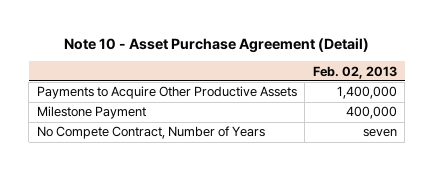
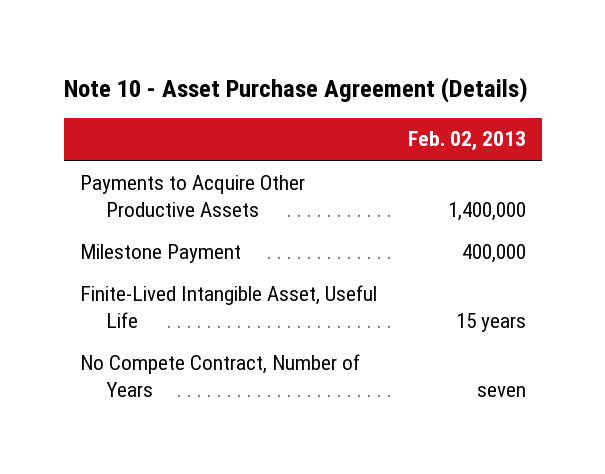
[63,37,369,53] Note 10 - Asset Purchase Agreement (Detail) -> [63,76,528,103] Note 10 - Asset Purchase Agreement (Details)
none -> [79,284,377,328] Finite-Lived Intangible Asset, Useful Life

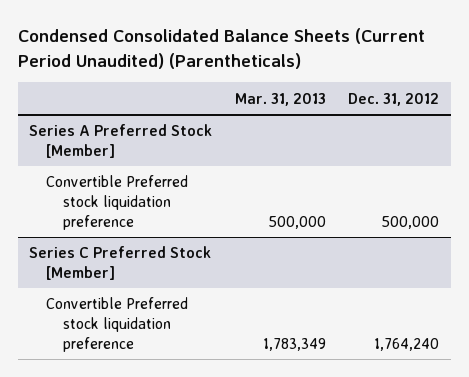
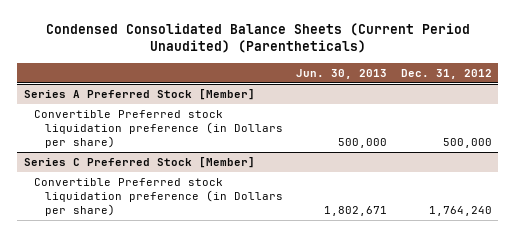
[234,92,326,106] Mar. 31, 2013 -> none
none -> [296,68,388,79] Jun. 30, 2013
[46,175,189,230] Convertible Preferred stock liquidation preference -> [34,110,283,148] Convertible Preferred stock liquidation preference (in Dollars per share)
[46,297,189,352] Convertible Preferred stock liquidation preference -> [34,178,283,216] Convertible Preferred stock liquidation preference (in Dollars per share)

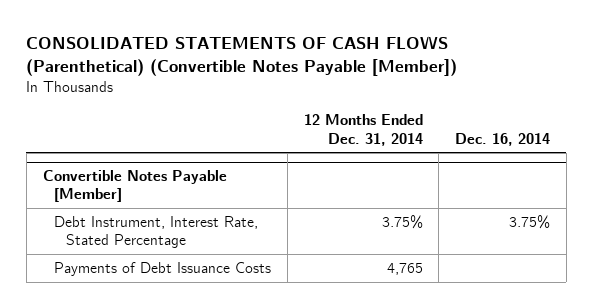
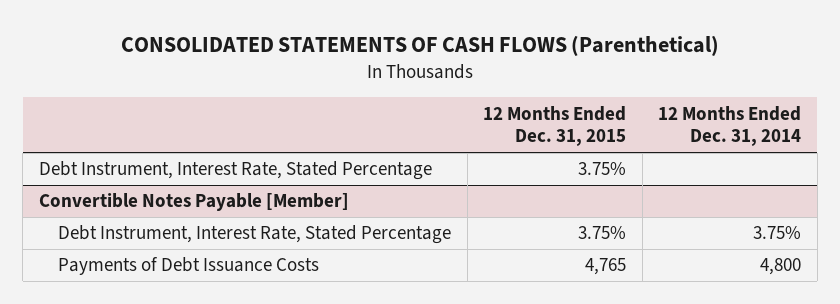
[26,36,458,76] CONSOLIDATED STATEMENTS OF CASH FLOWS (Parenthetical) (Convertible Notes Payable [Member]) -> [121,35,720,57] CONSOLIDATED STATEMENTS OF CASH FLOWS (Parenthetical)
[455,132,551,146] Dec. 16, 2014 -> none
none -> [483,105,627,147] 12 Months Ended Dec. 31, 2015
none -> [38,161,432,181] Debt Instrument, Interest Rate, Stated Percentage
[386,262,423,275] 4,765 -> [760,258,802,276] 4,800

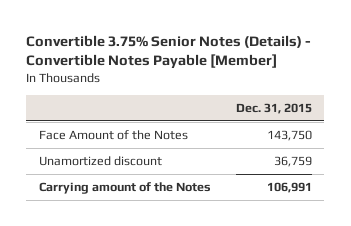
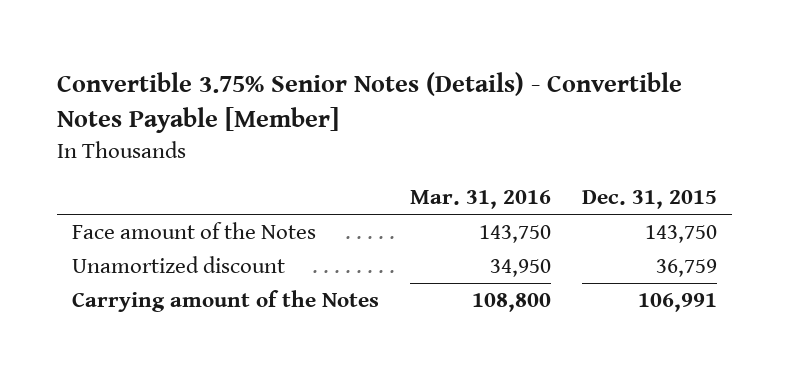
none -> [410,190,552,210] Mar. 31, 2016
[38,129,188,140] Face Amount of the Notes -> [72,221,317,239] Face amount of the Notes

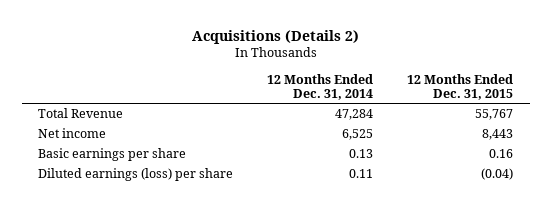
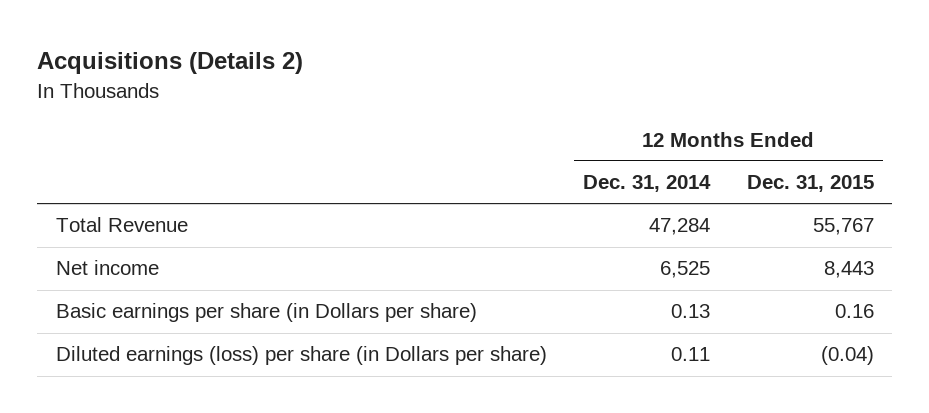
[38,148,187,162] Basic earnings per share -> [55,303,477,323] Basic earnings per share (in Dollars per share)
[38,168,234,182] Diluted earnings (loss) per share -> [55,346,547,366] Diluted earnings (loss) per share (in Dollars per share)

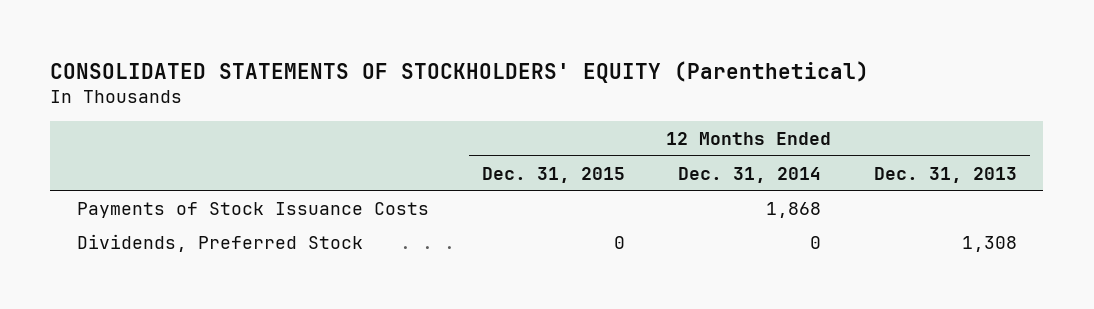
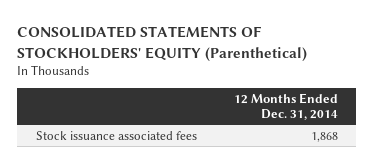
[481,166,625,183] Dec. 31, 2015 -> none
[873,166,1017,183] Dec. 31, 2013 -> none
[76,233,363,252] Dividends, Preferred Stock -> none
[76,201,429,218] Payments of Stock Issuance Costs -> [35,130,197,140] Stock issuance associated fees

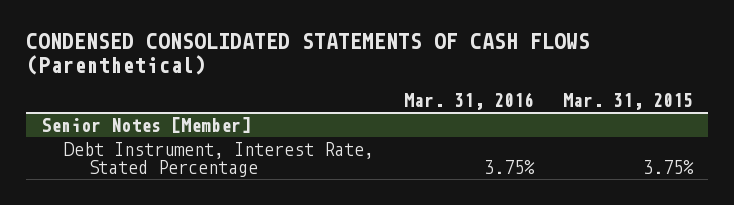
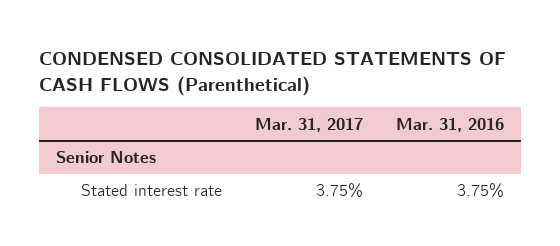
[563,93,694,111] Mar. 31, 2015 -> none
none -> [255,117,364,132] Mar. 31, 2017
[40,117,251,134] Senior Notes [Member] -> [55,151,156,164] Senior Notes
[64,142,375,177] Debt Instrument, Interest Rate, Stated Percentage -> [80,184,222,197] Stated interest rate

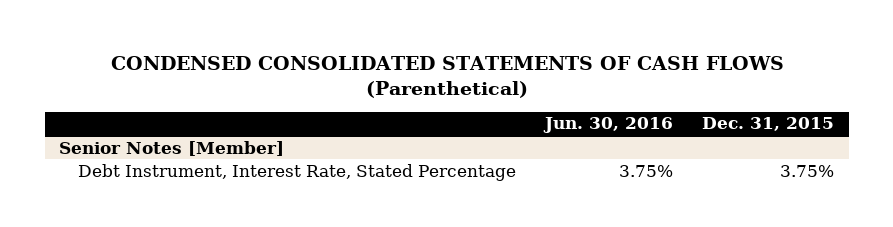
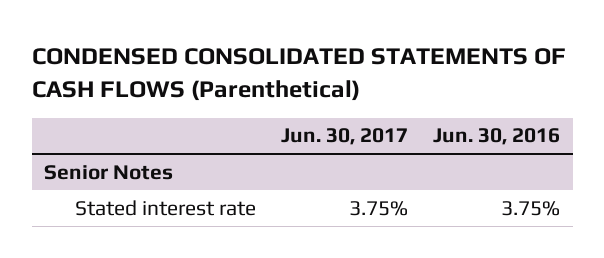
[702,117,835,132] Dec. 31, 2015 -> none
none -> [281,128,409,146] Jun. 30, 2017
[59,140,285,156] Senior Notes [Member] -> [44,164,174,180] Senior Notes
[78,163,517,181] Debt Instrument, Interest Rate, Stated Percentage -> [75,199,257,216] Stated interest rate

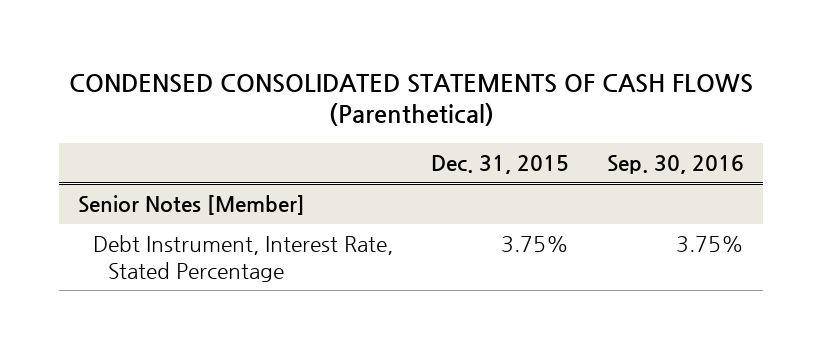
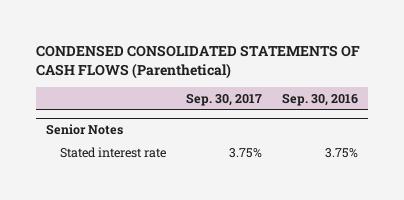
[431,154,570,174] Dec. 31, 2015 -> none
none -> [185,92,262,106] Sep. 30, 2017
[77,195,305,216] Senior Notes [Member] -> [46,124,124,136] Senior Notes
[93,235,394,282] Debt Instrument, Interest Rate, Stated Percentage -> [60,146,167,158] Stated interest rate

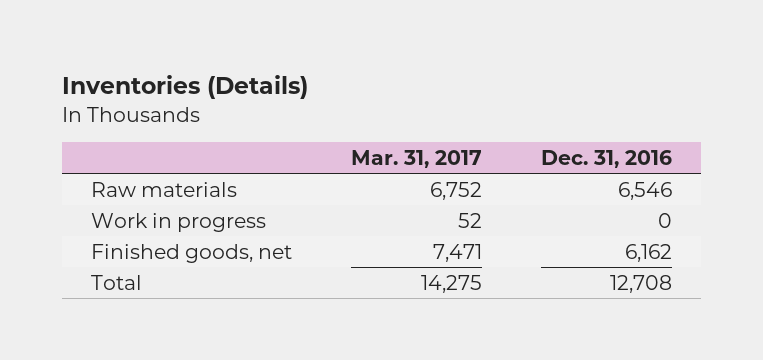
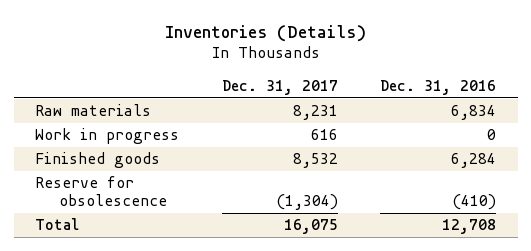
[351,149,483,168] Mar. 31, 2017 -> none
none -> [221,80,338,96] Dec. 31, 2017
[617,181,672,200] 6,546 -> [451,105,497,121] 6,834
[91,243,293,263] Finished goods, net -> [34,152,160,169] Finished goods
[624,243,672,262] 6,162 -> [451,153,497,169] 6,284
none -> [34,176,167,207] Reserve for obsolescence

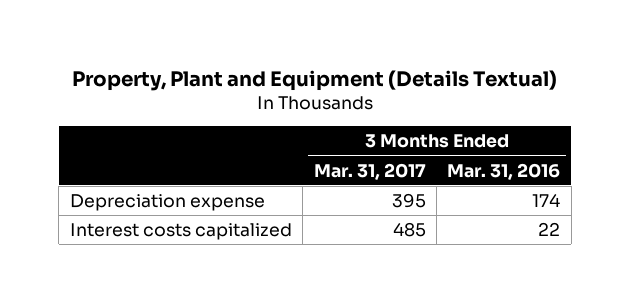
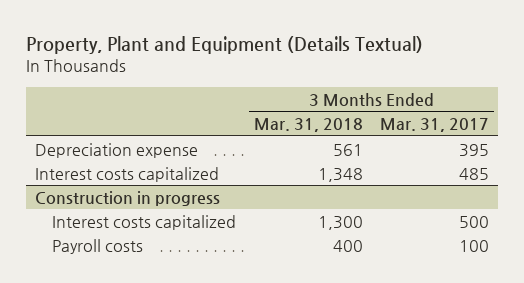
[447,162,561,180] Mar. 31, 2016 -> none
none -> [253,117,363,132] Mar. 31, 2018
none -> [34,190,220,206] Construction in progress
none -> [52,214,237,230] Interest costs capitalized
none -> [52,238,144,254] Payroll costs

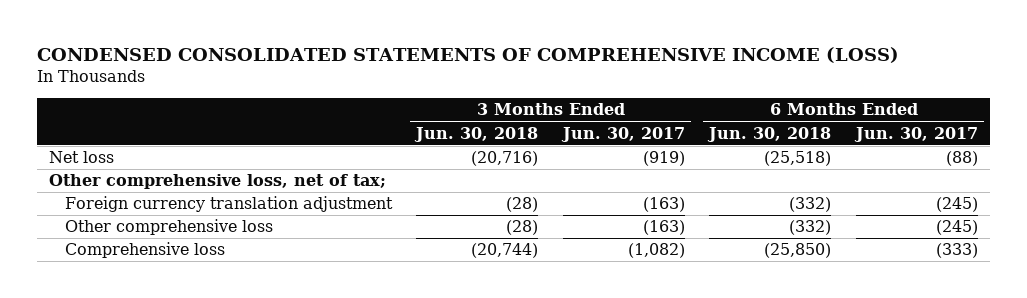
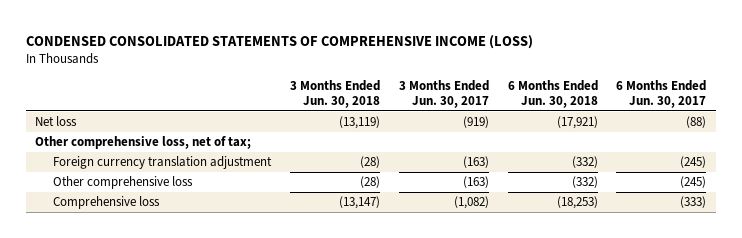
[471,151,539,167] (20,716) -> [338,116,380,130] (13,119)
[764,151,832,167] (25,518) -> [556,116,598,130] (17,921)
[471,243,539,259] (20,744) -> [338,196,380,210] (13,147)
[764,243,832,259] (25,850) -> [556,196,598,210] (18,253)

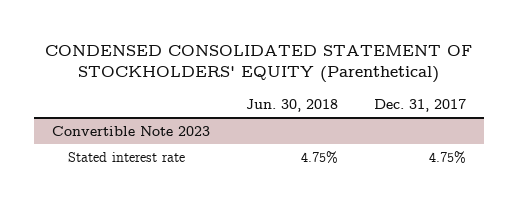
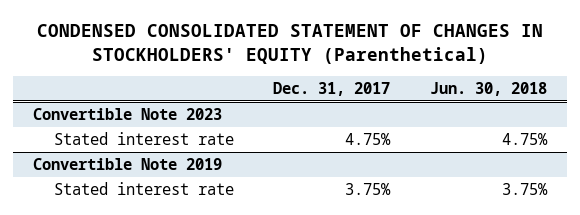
[45,44,473,84] CONDENSED CONSOLIDATED STATEMENT OF STOCKHOLDERS' EQUITY (Parenthetical) -> [36,23,543,64] CONDENSED CONSOLIDATED STATEMENT OF CHANGES IN STOCKHOLDERS' EQUITY (Parenthetical)
none -> [33,158,223,171] Convertible Note 2019
none -> [53,182,234,196] Stated interest rate

